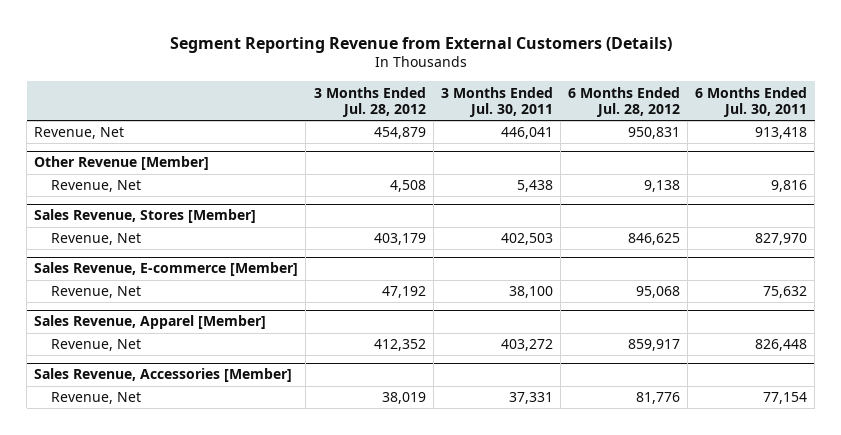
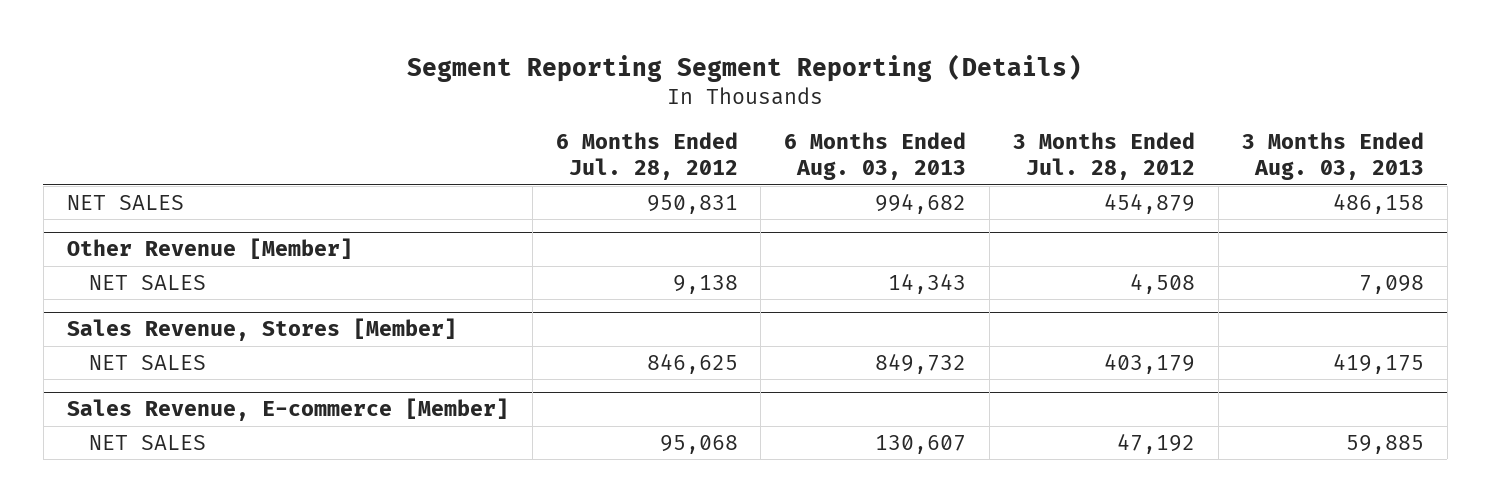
[169,36,672,53] Segment Reporting Revenue from External Customers (Details) -> [407,53,1083,82] Segment Reporting Segment Reporting (Details)
[440,86,553,117] 3 Months Ended Jul. 30, 2011 -> none
[695,86,808,117] 6 Months Ended Jul. 30, 2011 -> none
none -> [784,132,967,181] 6 Months Ended Aug. 03, 2013
none -> [1241,132,1424,181] 3 Months Ended Aug. 03, 2013
[34,127,125,140] Revenue, Net -> [66,195,184,211] NET SALES
[50,180,141,193] Revenue, Net -> [88,275,206,291] NET SALES
[50,233,141,246] Revenue, Net -> [88,355,206,371] NET SALES
[34,315,267,330] Sales Revenue, Apparel [Member] -> none
[50,339,141,352] Revenue, Net -> none
[34,368,293,383] Sales Revenue, Accessories [Member] -> none
[50,392,141,405] Revenue, Net -> none
[50,286,141,299] Revenue, Net -> [88,435,206,451] NET SALES

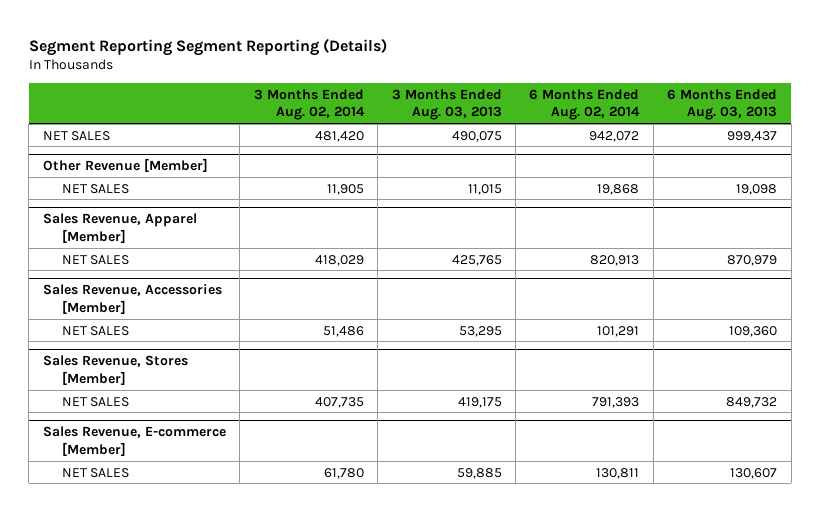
[555,132,738,181] 6 Months Ended Jul. 28, 2012 -> none
[1013,132,1196,181] 3 Months Ended Jul. 28, 2012 -> none
none -> [253,88,365,121] 3 Months Ended Aug. 02, 2014
none -> [529,88,641,121] 6 Months Ended Aug. 02, 2014
[875,193,967,215] 994,682 -> [727,130,778,142] 999,437
[1332,193,1424,215] 486,158 -> [451,130,502,142] 490,075
[888,273,967,295] 14,343 -> [736,183,778,195] 19,098
[1358,275,1424,295] 7,098 -> [467,183,502,195] 11,015
none -> [42,213,197,244] Sales Revenue, Apparel [Member]
none -> [62,254,130,265] NET SALES
none -> [42,284,222,315] Sales Revenue, Accessories [Member]
none -> [62,325,130,336] NET SALES

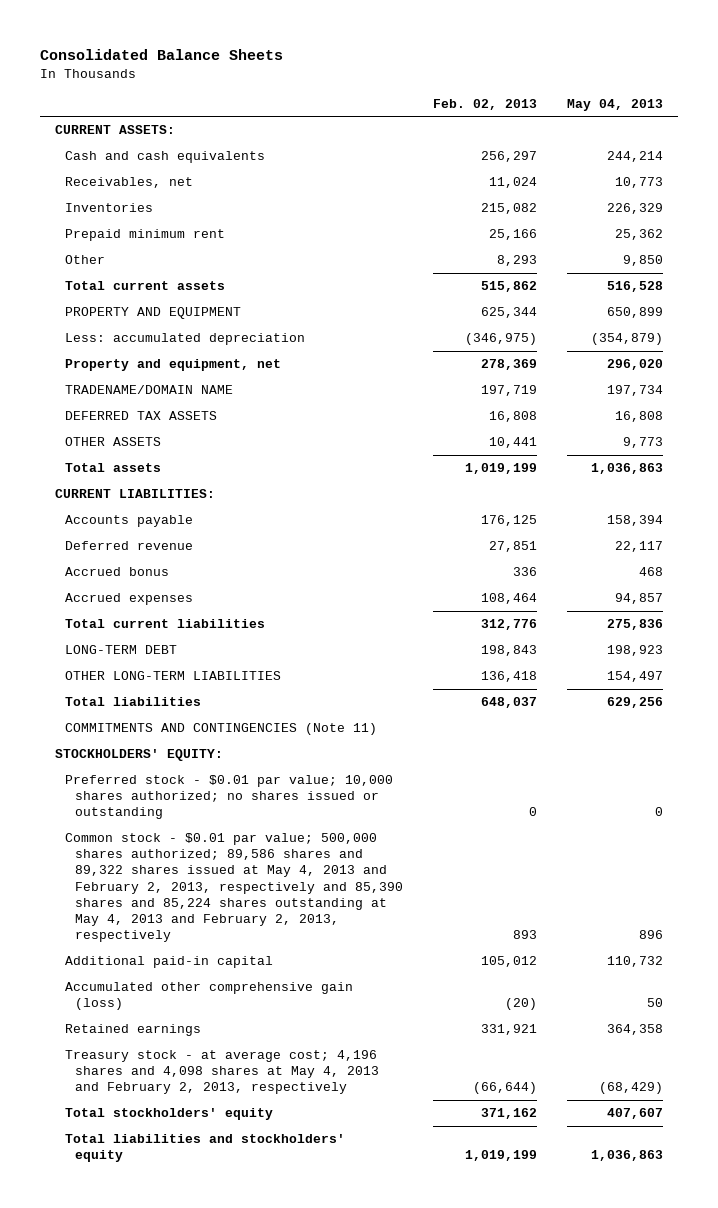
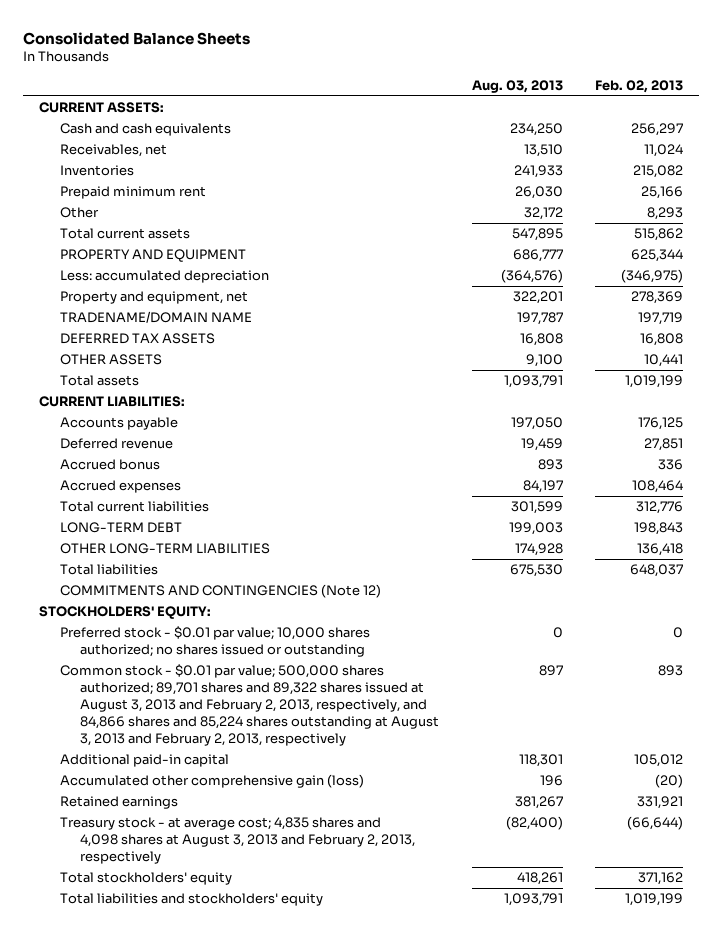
[567,98,664,111] May 04, 2013 -> none
none -> [471,79,563,93] Aug. 03, 2013
[64,723,377,736] COMMITMENTS AND CONTINGENCIES (Note 11) -> [59,584,381,599] COMMITMENTS AND CONTINGENCIES (Note 12)
[64,833,404,943] Common stock - $0.01 par value; 500,000 shares authorized; 89,586 shares and 89,322 shares issued at May 4, 2013 and February 2, 2013, respectively and 85,390 shares and 85,224 shares outstanding at May 4, 2013 and February 2, 2013, respectively -> [59,664,440,747] Common stock - $0.01 par value; 500,000 shares authorized; 89,701 shares and 89,322 shares issued at August 3, 2013 and February 2, 2013, respectively, and 84,866 shares and 85,224 shares outstanding at August 3, 2013 and February 2, 2013, respectively
[64,1050,380,1095] Treasury stock - at average cost; 4,196 shares and 4,098 shares at May 4, 2013 and February 2, 2013, respectively -> [59,817,416,865] Treasury stock - at average cost; 4,835 shares and 4,098 shares at August 3, 2013 and February 2, 2013, respectively

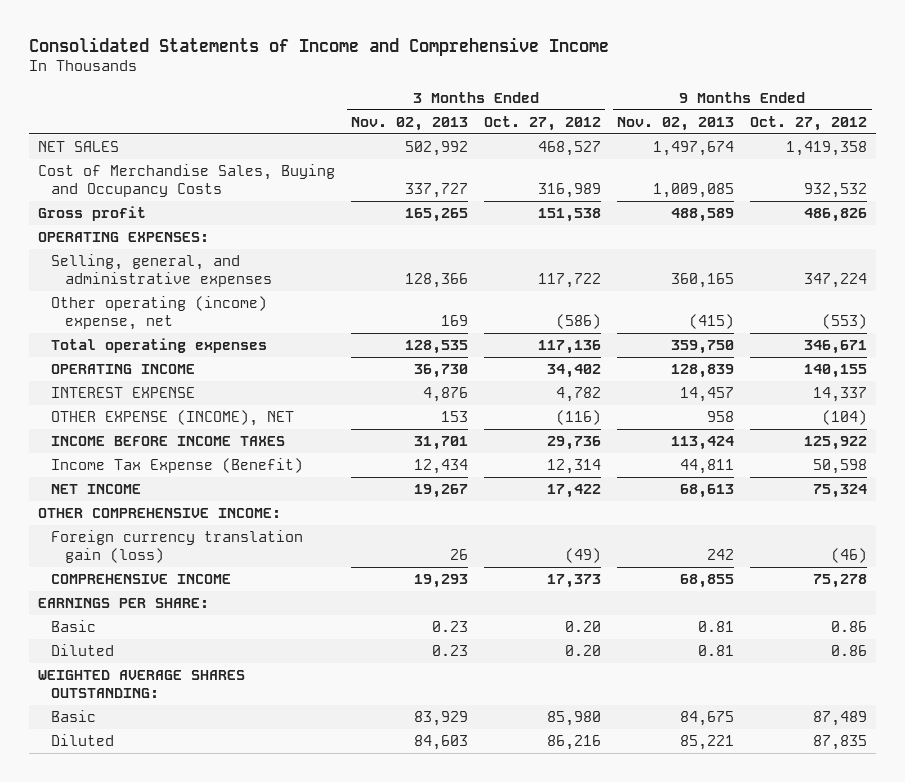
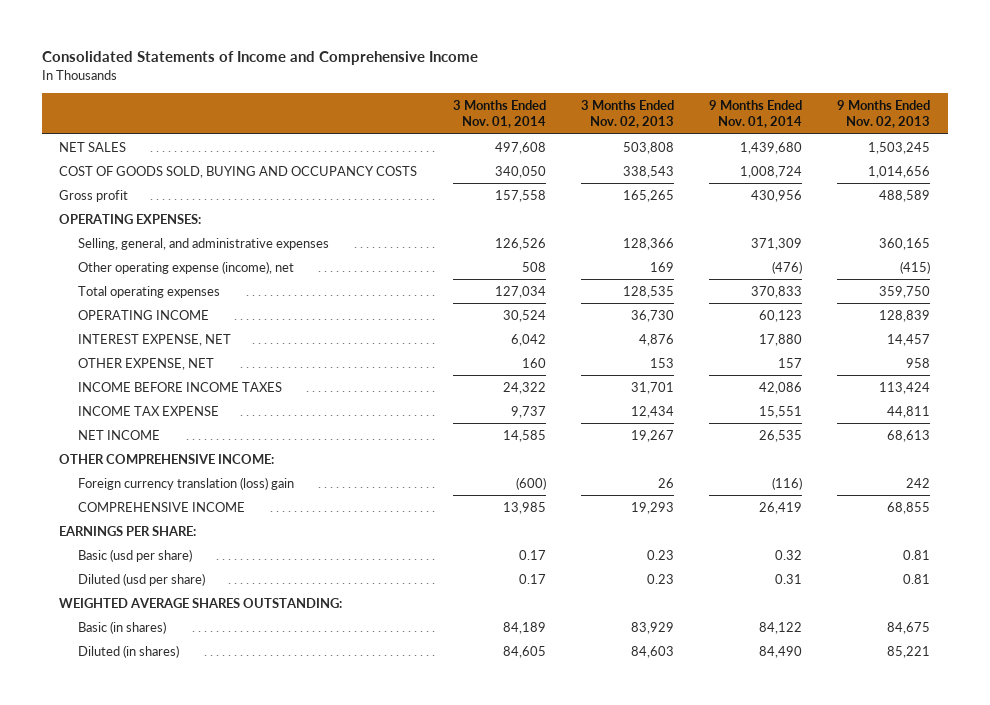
[484,115,602,131] Oct. 27, 2012 -> none
[750,115,868,131] Oct. 27, 2012 -> none
none -> [452,99,546,129] 3 Months Ended Nov. 01, 2014
none -> [709,99,803,129] 9 Months Ended Nov. 01, 2014
[404,141,468,157] 502,992 -> [622,141,674,154] 503,808
[653,141,735,157] 1,497,674 -> [868,141,931,154] 1,503,245
[37,164,335,197] Cost of Merchandise Sales, Buying and Occupancy Costs -> [59,165,418,178] COST OF GOODS SOLD, BUYING AND OCCUPANCY COSTS
[404,182,468,198] 337,727 -> [622,165,674,178] 338,543
[653,182,735,198] 1,009,085 -> [868,165,931,178] 1,014,656
[51,296,268,330] Other operating (income) expense, net -> [78,260,295,274] Other operating expense (income), net
[51,387,196,399] INTEREST EXPENSE -> [78,333,232,346] INTEREST EXPENSE, NET
[51,410,295,427] OTHER EXPENSE (INCOME), NET -> [78,357,215,370] OTHER EXPENSE, NET
[51,458,304,474] Income Tax Expense (Benefit) -> [78,405,220,416] INCOME TAX EXPENSE
[51,530,304,563] Foreign currency translation gain (loss) -> [78,476,295,490] Foreign currency translation (loss) gain
[51,620,97,633] Basic -> [78,548,193,562] Basic (usd per share)
[51,644,115,657] Diluted -> [78,572,206,586] Diluted (usd per share)
[51,710,97,723] Basic -> [78,620,167,634] Basic (in shares)
[51,734,115,747] Diluted -> [78,644,180,658] Diluted (in shares)

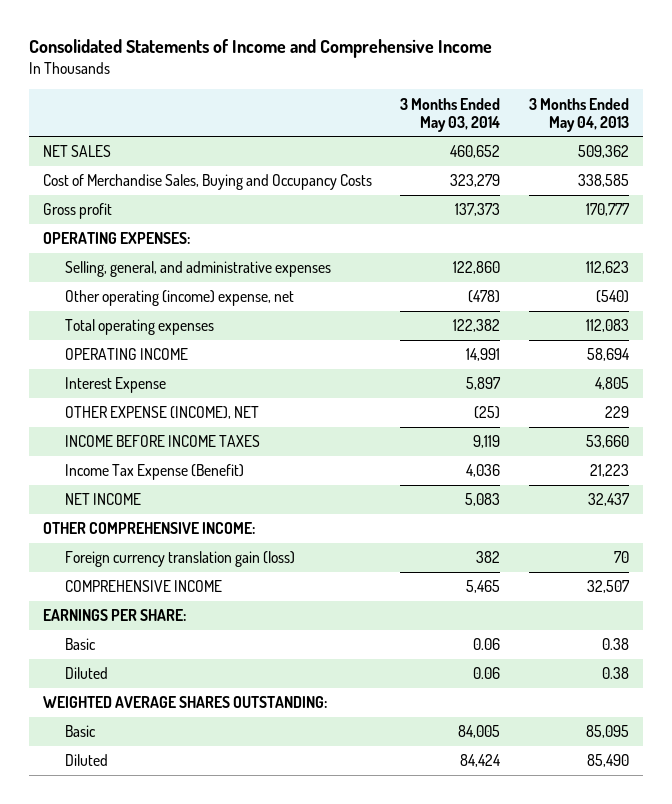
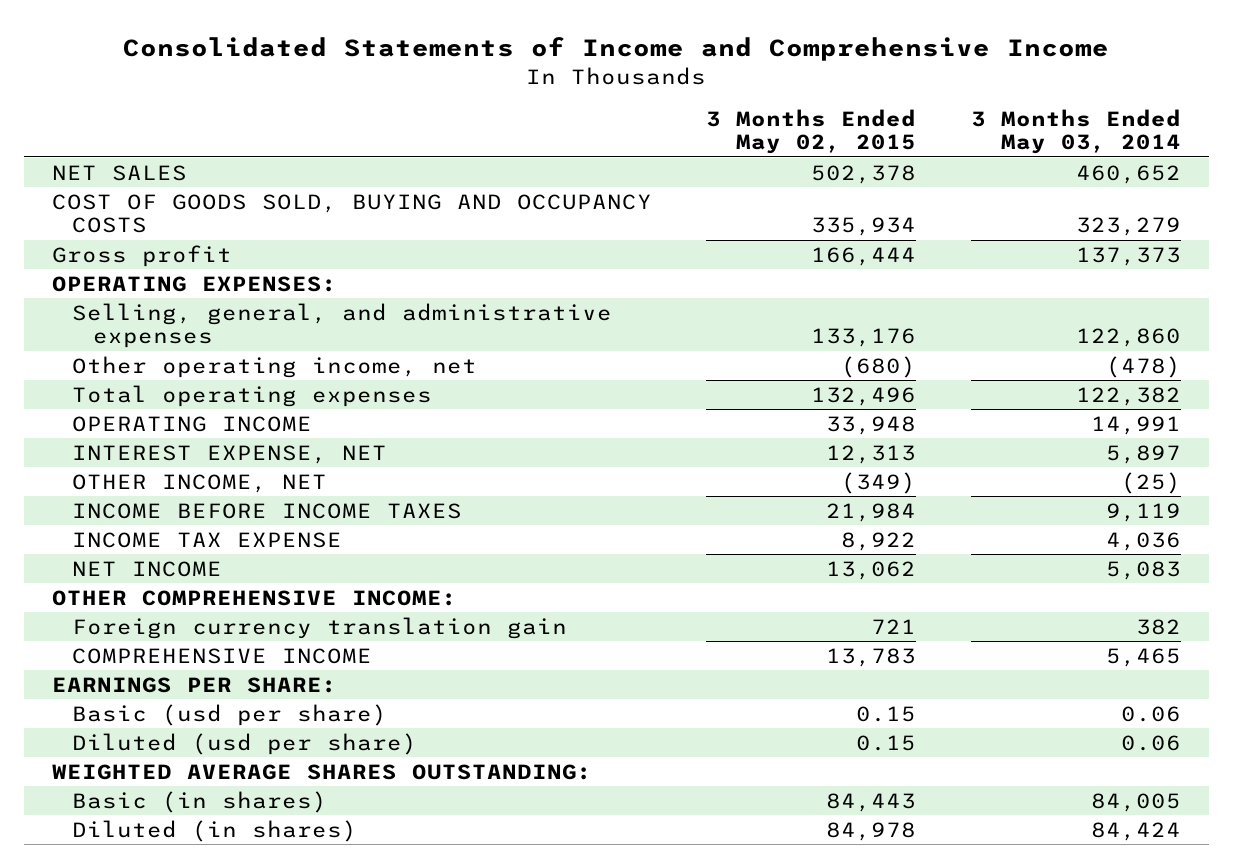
[528,97,629,132] 3 Months Ended May 04, 2013 -> none
none -> [706,108,917,155] 3 Months Ended May 02, 2015
[43,174,373,191] Cost of Merchandise Sales, Buying and Occupancy Costs -> [51,193,652,234] COST OF GOODS SOLD, BUYING AND OCCUPANCY COSTS
[64,290,294,307] Other operating (income) expense, net -> [72,355,478,378] Other operating income, net
[64,377,166,394] Interest Expense -> [72,444,388,464] INTEREST EXPENSE, NET
[64,406,259,420] OTHER EXPENSE (INCOME), NET -> [72,473,328,493] OTHER INCOME, NET
[64,464,244,481] Income Tax Expense (Benefit) -> [72,531,343,548] INCOME TAX EXPENSE
[64,551,295,568] Foreign currency translation gain (loss) -> [72,616,568,639] Foreign currency translation gain
[64,638,96,651] Basic -> [72,703,388,726] Basic (usd per share)
[64,667,108,680] Diluted -> [72,732,418,755] Diluted (usd per share)
[64,725,96,738] Basic -> [72,790,328,813] Basic (in shares)
[64,754,108,767] Diluted -> [72,819,358,842] Diluted (in shares)

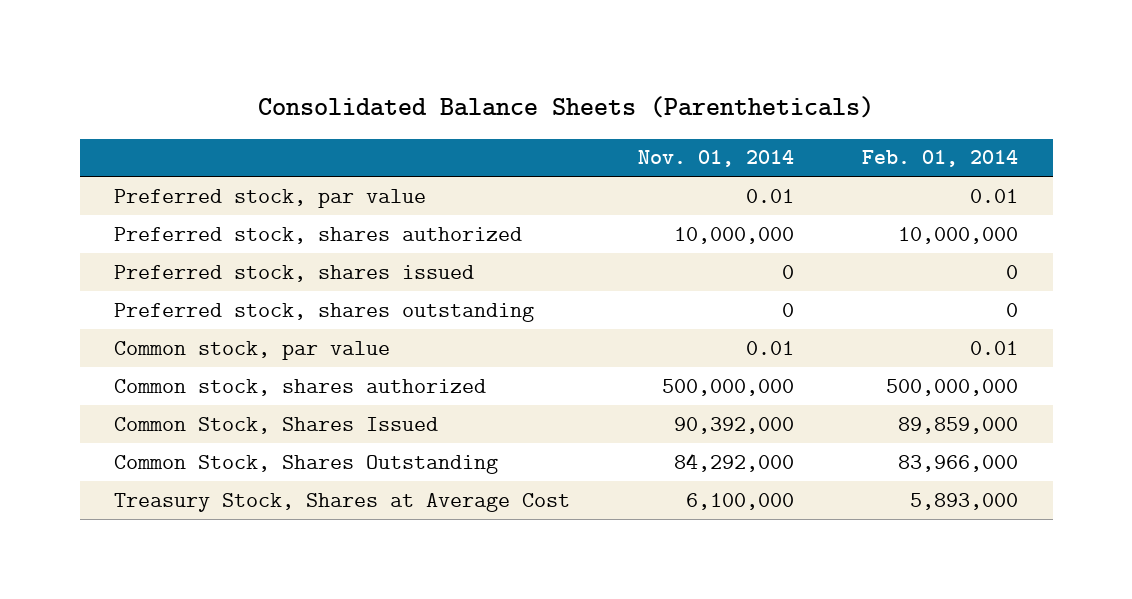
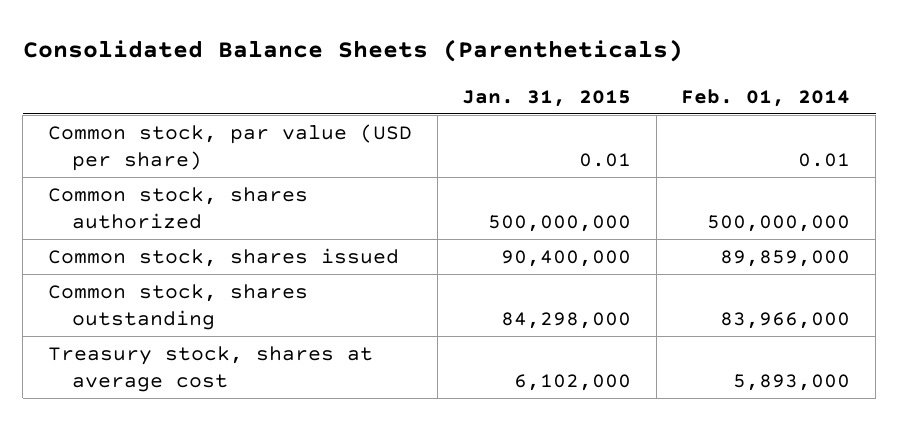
[638,150,795,168] Nov. 01, 2014 -> none
none -> [462,89,632,107] Jan. 31, 2015
[113,188,426,208] Preferred stock, par value -> none
[113,226,522,244] Preferred stock, shares authorized -> none
[113,264,474,282] Preferred stock, shares issued -> none
[113,302,534,322] Preferred stock, shares outstanding -> none
[113,340,390,360] Common stock, par value -> [48,124,413,172] Common stock, par value (USD per share)
[113,416,438,434] Common Stock, Shares Issued -> [48,248,400,268] Common stock, shares issued
[113,454,498,474] Common Stock, Shares Outstanding -> [48,284,309,331] Common stock, shares outstanding
[113,492,570,512] Treasury Stock, Shares at Average Cost -> [48,346,374,393] Treasury stock, shares at average cost

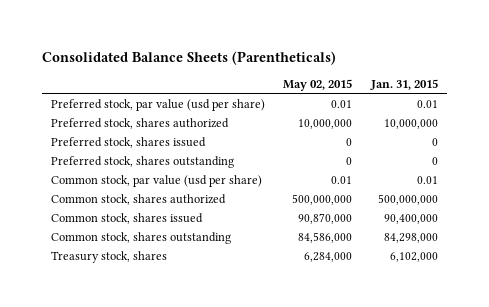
[681,88,851,107] Feb. 01, 2014 -> none
none -> [283,78,353,91] May 02, 2015
none -> [51,98,266,111] Preferred stock, par value (usd per share)
none -> [51,117,230,129] Preferred stock, shares authorized
none -> [51,136,207,148] Preferred stock, shares issued
none -> [51,155,235,168] Preferred stock, shares outstanding
[48,124,413,172] Common stock, par value (USD per share) -> [51,174,263,187] Common stock, par value (usd per share)
[48,346,374,393] Treasury stock, shares at average cost -> [51,250,168,263] Treasury stock, shares

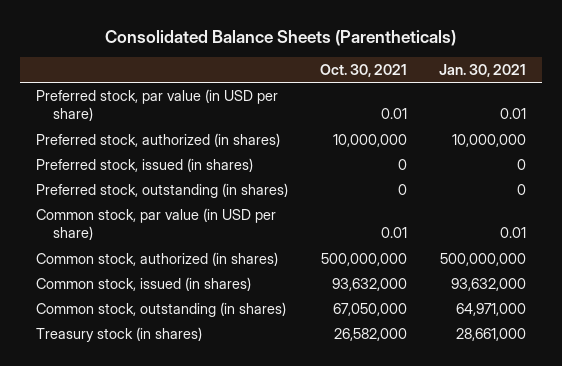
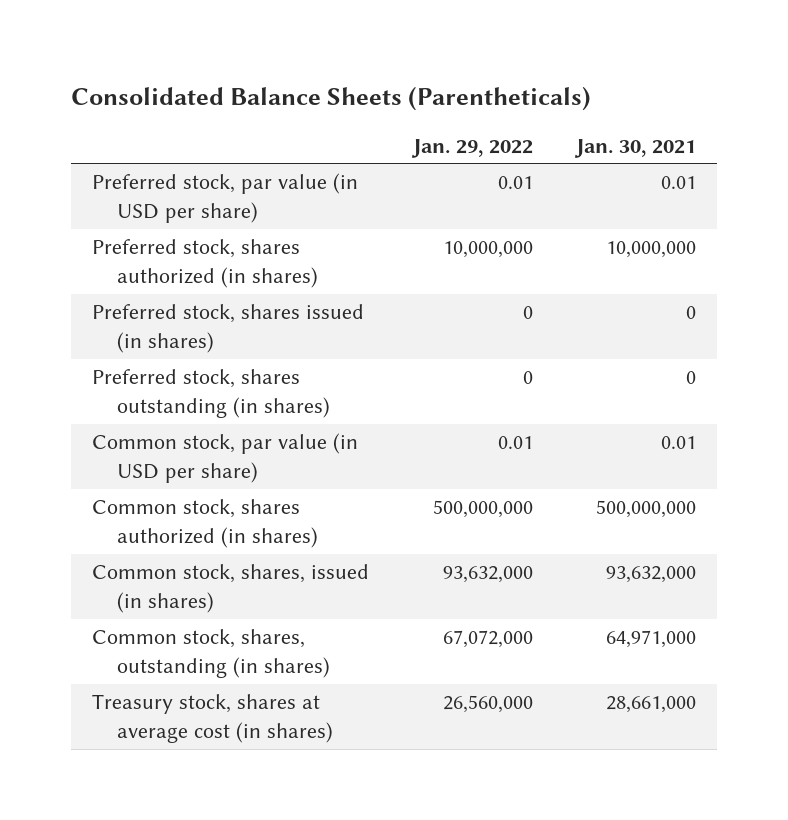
[320,64,408,78] Oct. 30, 2021 -> none
none -> [410,138,533,158] Jan. 29, 2022
[35,132,280,147] Preferred stock, authorized (in shares) -> [92,239,318,288] Preferred stock, shares authorized (in shares)
[35,157,253,172] Preferred stock, issued (in shares) -> [92,304,365,353] Preferred stock, shares issued (in shares)
[35,182,288,198] Preferred stock, outstanding (in shares) -> [92,369,330,418] Preferred stock, shares outstanding (in shares)
[35,251,278,266] Common stock, authorized (in shares) -> [92,499,318,548] Common stock, shares authorized (in shares)
[35,276,251,291] Common stock, issued (in shares) -> [92,564,370,613] Common stock, shares, issued (in shares)
[35,301,286,317] Common stock, outstanding (in shares) -> [92,629,330,678] Common stock, shares, outstanding (in shares)
[35,326,202,342] Treasury stock (in shares) -> [92,694,333,743] Treasury stock, shares at average cost (in shares)

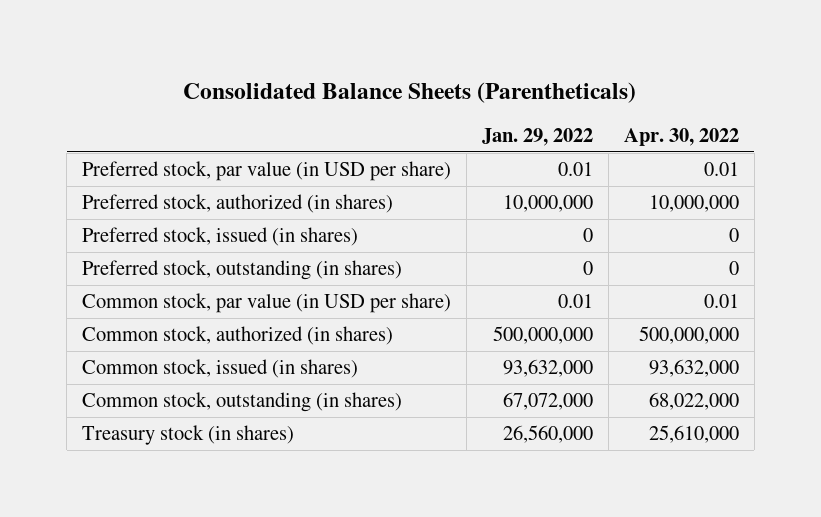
[573,138,696,158] Jan. 30, 2021 -> none
none -> [623,128,739,147] Apr. 30, 2022
[92,239,318,288] Preferred stock, shares authorized (in shares) -> [82,194,394,214] Preferred stock, authorized (in shares)
[92,304,365,353] Preferred stock, shares issued (in shares) -> [82,227,359,247] Preferred stock, issued (in shares)
[92,369,330,418] Preferred stock, shares outstanding (in shares) -> [82,260,403,281] Preferred stock, outstanding (in shares)
[92,499,318,548] Common stock, shares authorized (in shares) -> [82,326,394,346] Common stock, authorized (in shares)
[92,564,370,613] Common stock, shares, issued (in shares) -> [82,359,359,379] Common stock, issued (in shares)
[92,629,330,678] Common stock, shares, outstanding (in shares) -> [82,392,403,413] Common stock, outstanding (in shares)
[92,694,333,743] Treasury stock, shares at average cost (in shares) -> [82,425,295,446] Treasury stock (in shares)

